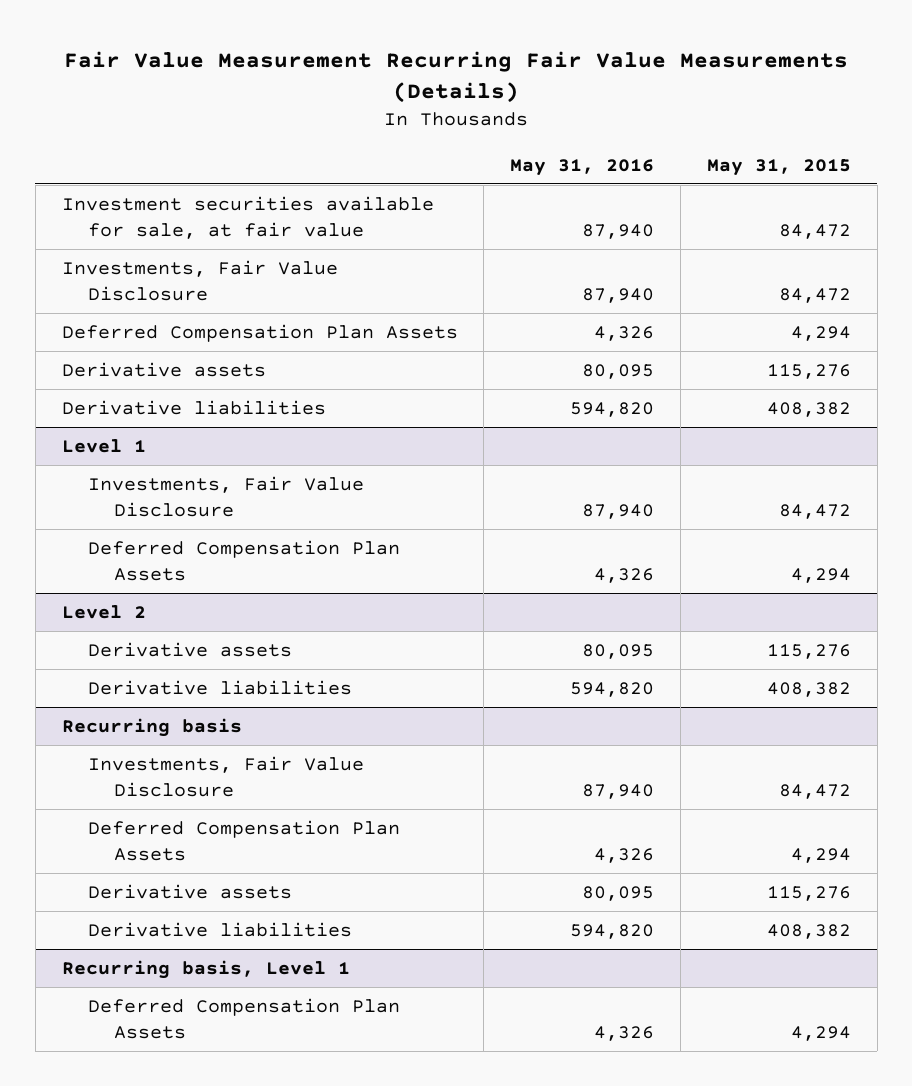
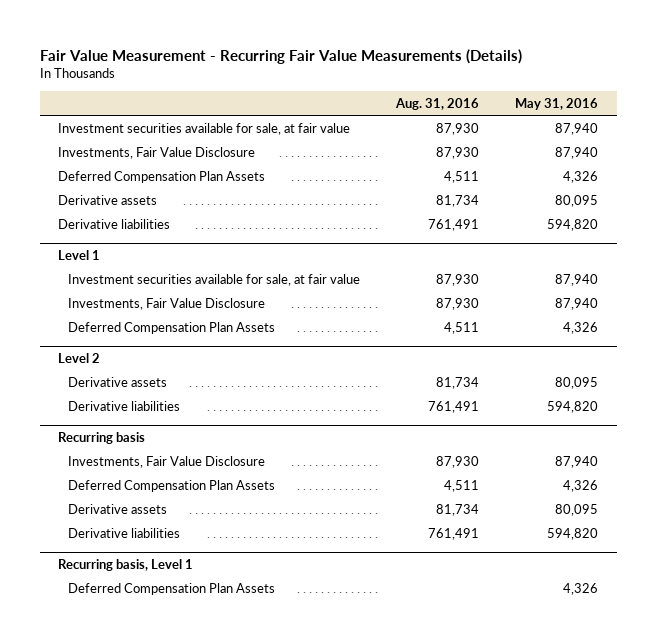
[64,50,849,103] Fair Value Measurement Recurring Fair Value Measurements (Details) -> [40,48,523,64] Fair Value Measurement - Recurring Fair Value Measurements (Details)
[706,158,851,176] May 31, 2015 -> none
none -> [395,98,480,111] Aug. 31, 2016
none -> [67,273,360,286] Investment securities available for sale, at fair value

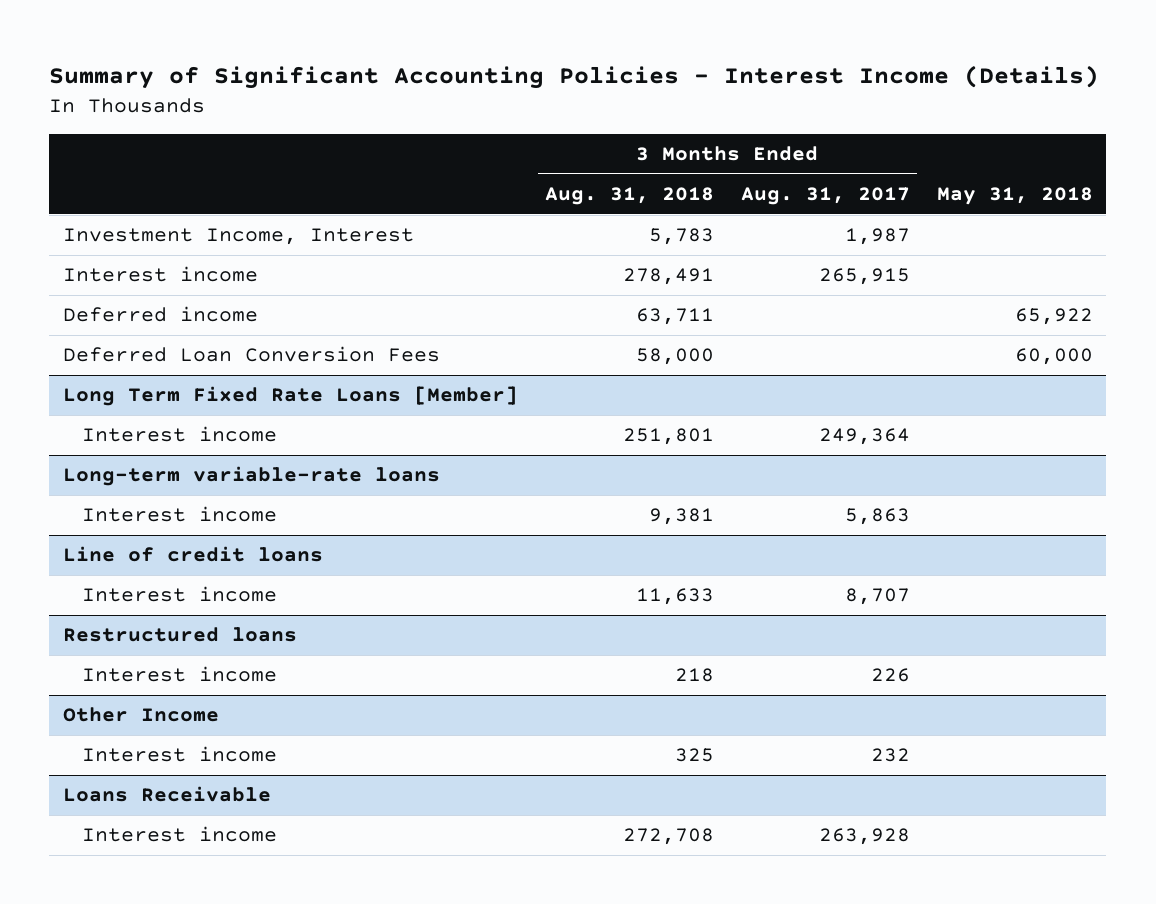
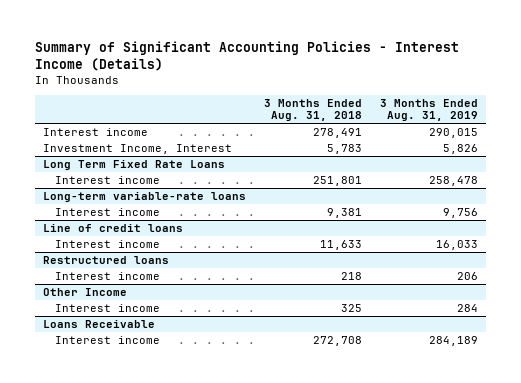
[740,187,910,206] Aug. 31, 2017 -> none
[936,187,1093,206] May 31, 2018 -> none
none -> [379,98,478,122] 3 Months Ended Aug. 31, 2019
[62,306,258,323] Deferred income -> none
[62,346,440,363] Deferred Loan Conversion Fees -> none
[62,228,414,246] Investment Income, Interest -> [43,144,233,155] Investment Income, Interest
[62,386,518,407] Long Term Fixed Rate Loans [Member] -> [43,160,226,171] Long Term Fixed Rate Loans

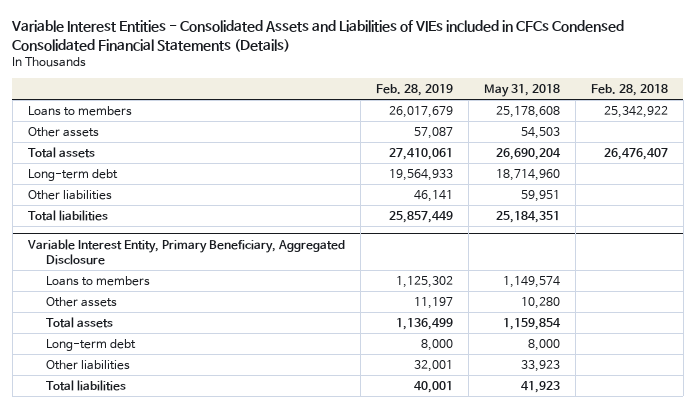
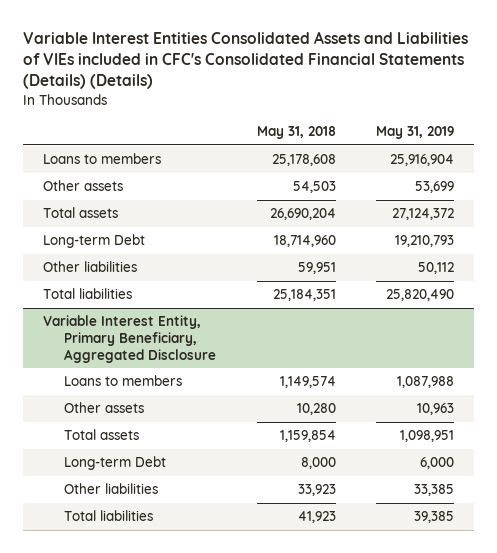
[11,19,625,52] Variable Interest Entities - Consolidated Assets and Liabilities of VIEs included in CFCs Condensed Consolidated Financial Statements (Details) -> [23,31,469,90] Variable Interest Entities Consolidated Assets and Liabilities of VIEs included in CFC's Consolidated Financial Statements (Details) (Details)
[375,83,453,96] Feb. 28, 2019 -> none
[590,83,668,96] Feb. 28, 2018 -> none
none -> [375,126,454,140] May 31, 2019
[27,169,118,182] Long-term debt -> [43,234,146,249] Long-term Debt
[46,339,137,352] Long-term debt -> [64,456,167,471] Long-term Debt

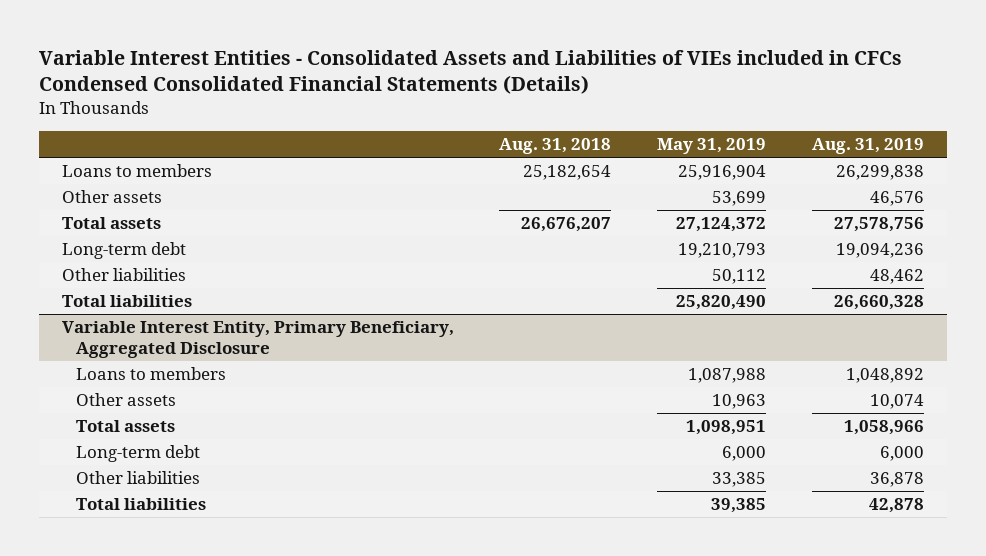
[23,31,469,90] Variable Interest Entities Consolidated Assets and Liabilities of VIEs included in CFC's Consolidated Financial Statements (Details) (Details) -> [38,49,902,95] Variable Interest Entities - Consolidated Assets and Liabilities of VIEs included in CFCs Condensed Consolidated Financial Statements (Details)
[256,126,336,140] May 31, 2018 -> none
none -> [499,138,612,155] Aug. 31, 2018
none -> [812,138,925,155] Aug. 31, 2019
[43,234,146,249] Long-term Debt -> [61,242,186,260] Long-term debt
[64,456,167,471] Long-term Debt -> [76,445,201,463] Long-term debt

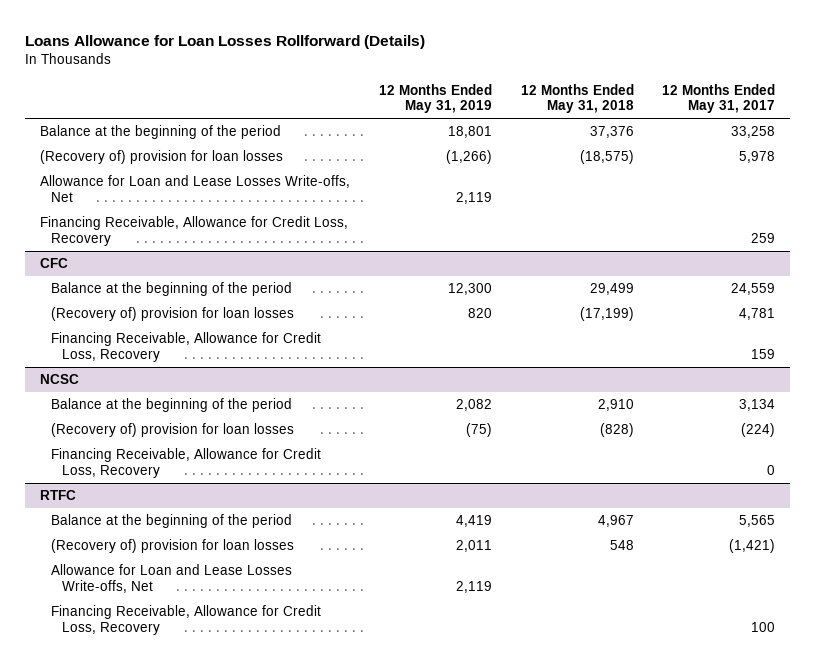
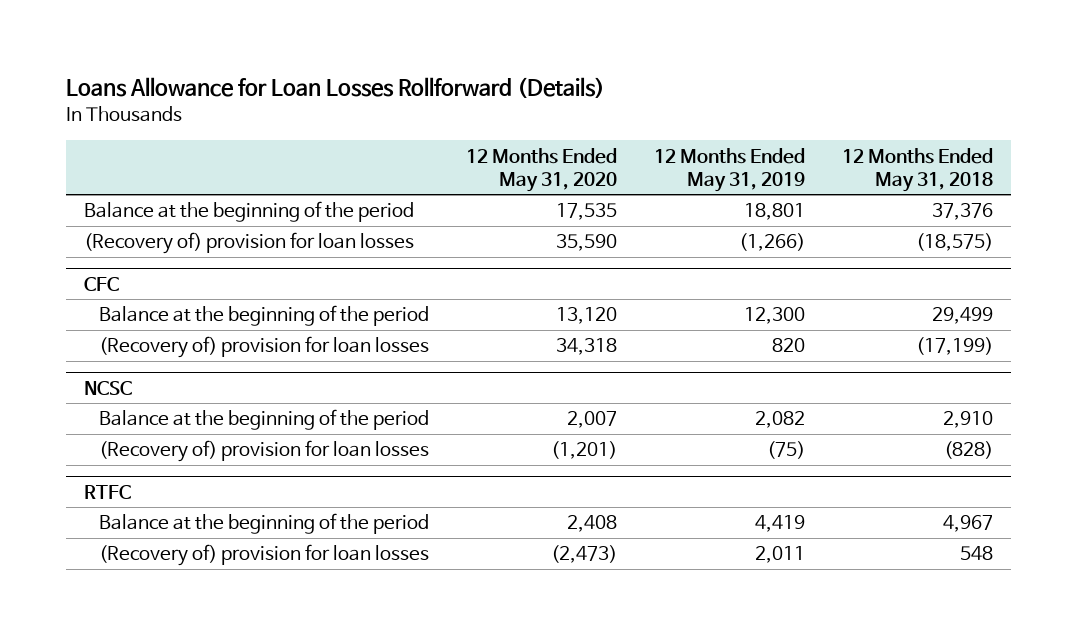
[662,83,776,114] 12 Months Ended May 31, 2017 -> none
none -> [465,147,617,192] 12 Months Ended May 31, 2020
[39,175,350,202] Allowance for Loan and Lease Losses Write-offs, Net -> none
[39,216,348,246] Financing Receivable, Allowance for Credit Loss, Recovery -> none
[50,332,321,362] Financing Receivable, Allowance for Credit Loss, Recovery -> none
[50,448,321,478] Financing Receivable, Allowance for Credit Loss, Recovery -> none
[50,564,292,593] Allowance for Loan and Lease Losses Write-offs, Net -> none
[50,605,321,635] Financing Receivable, Allowance for Credit Loss, Recovery -> none

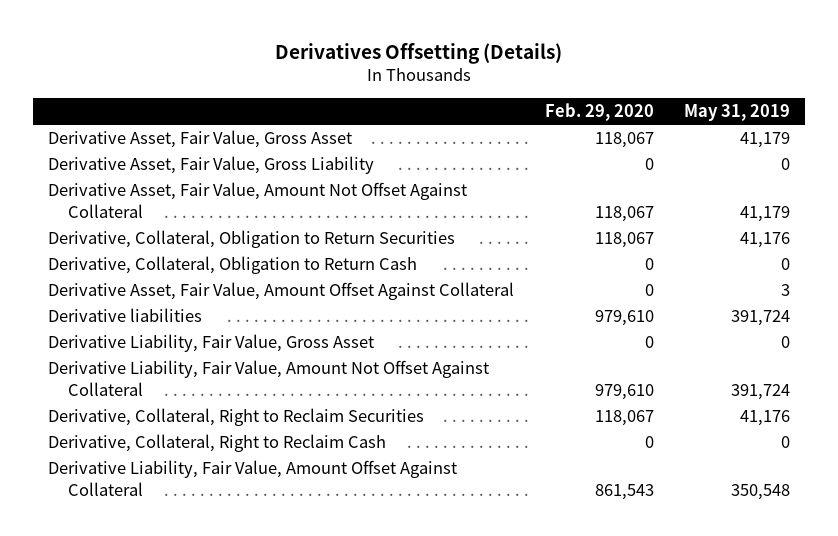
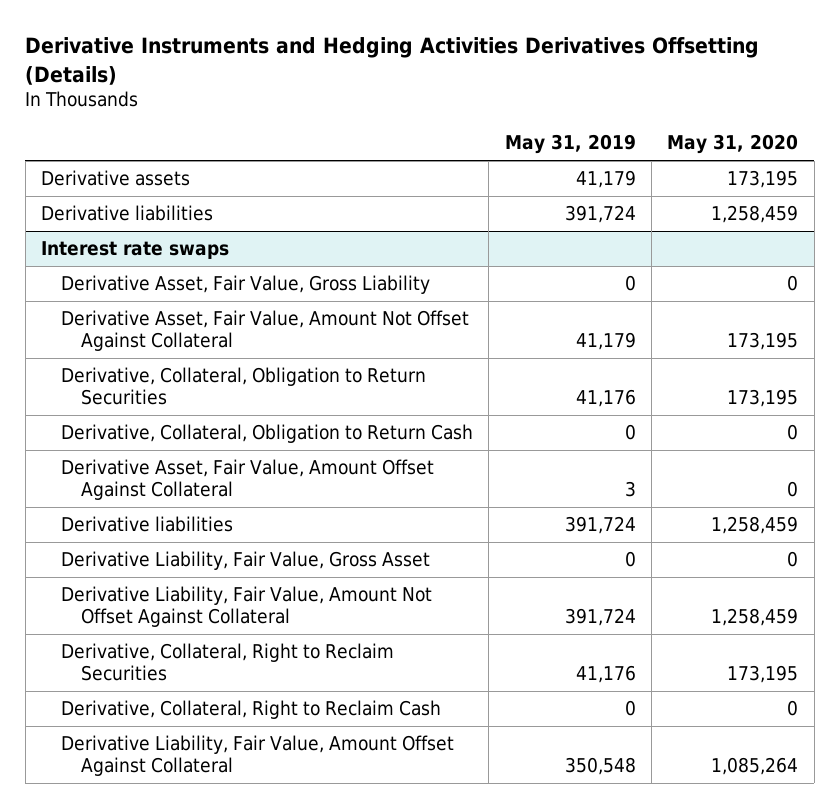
[275,42,563,64] Derivatives Offsetting (Details) -> [25,37,760,85] Derivative Instruments and Hedging Activities Derivatives Offsetting (Details)
[544,103,654,122] Feb. 29, 2020 -> none
none -> [667,134,799,155] May 31, 2020
[48,130,353,149] Derivative Asset, Fair Value, Gross Asset -> [40,170,190,187] Derivative assets
none -> [40,205,213,222] Derivative liabilities
none -> [40,241,229,260] Interest rate swaps

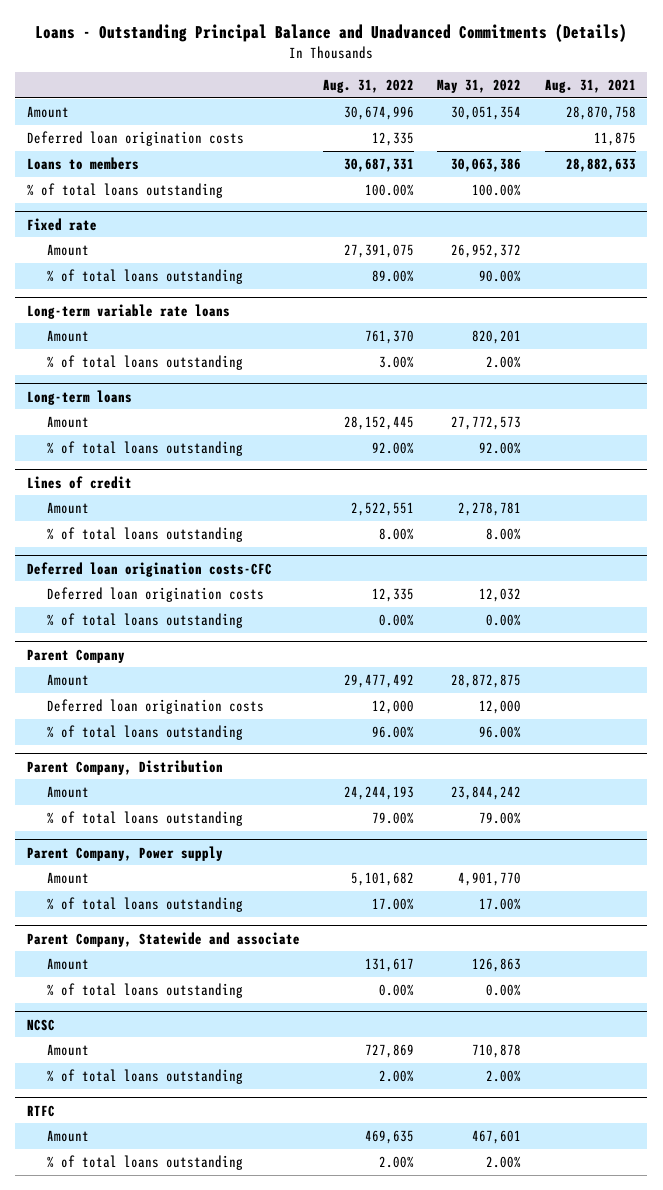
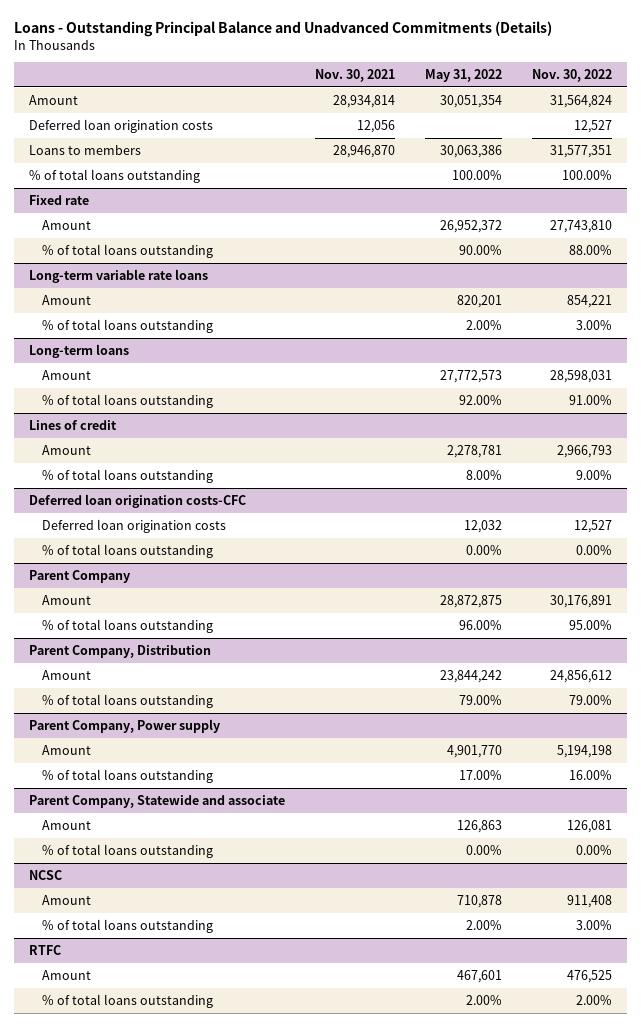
[323,79,415,94] Aug. 31, 2022 -> none
[544,79,636,94] Aug. 31, 2021 -> none
none -> [315,69,396,83] Nov. 30, 2021
none -> [532,69,613,83] Nov. 30, 2022
[47,698,265,714] Deferred loan origination costs -> none

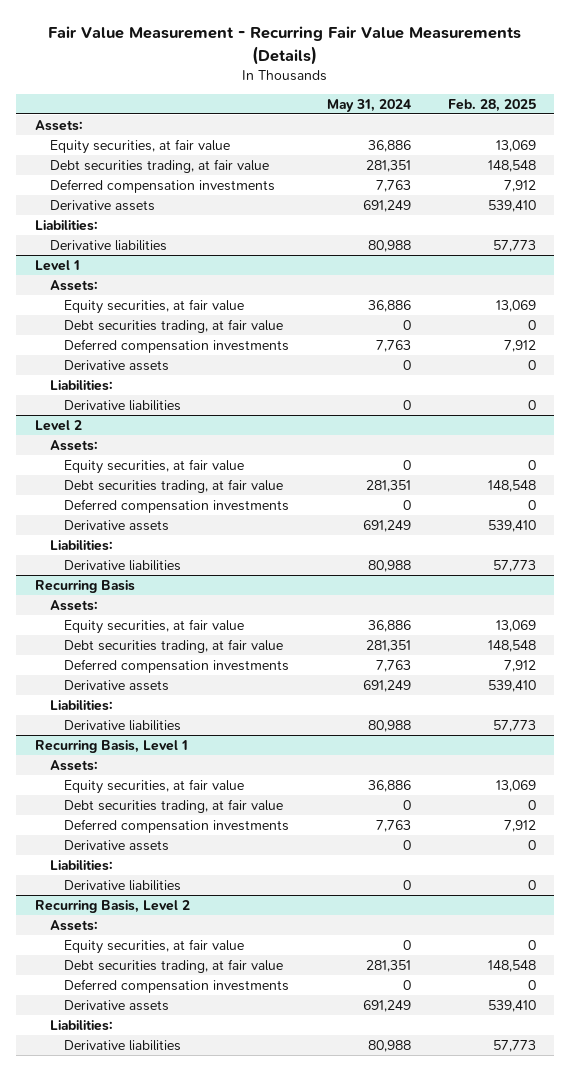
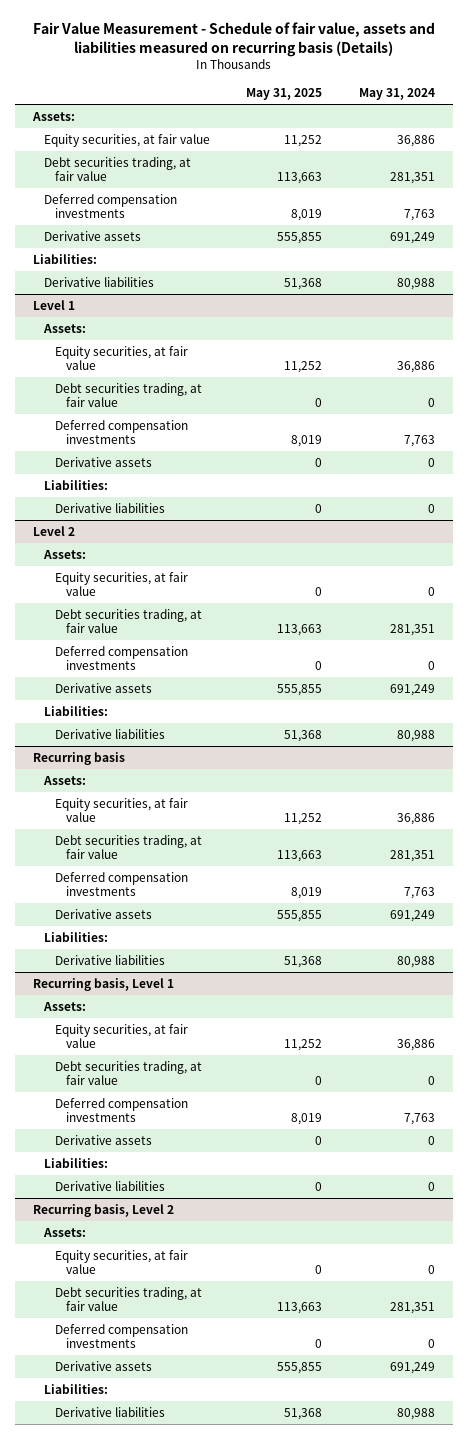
[48,26,522,65] Fair Value Measurement - Recurring Fair Value Measurements (Details) -> [32,22,435,58] Fair Value Measurement - Schedule of fair value, assets and liabilities measured on recurring basis (Details)
[447,98,536,112] Feb. 28, 2025 -> none
none -> [246,88,323,101] May 31, 2025
[35,579,136,593] Recurring Basis -> [33,751,126,765] Recurring basis
[35,739,189,753] Recurring Basis, Level 1 -> [33,977,175,991] Recurring basis, Level 1
[35,899,191,913] Recurring Basis, Level 2 -> [33,1203,175,1217] Recurring basis, Level 2

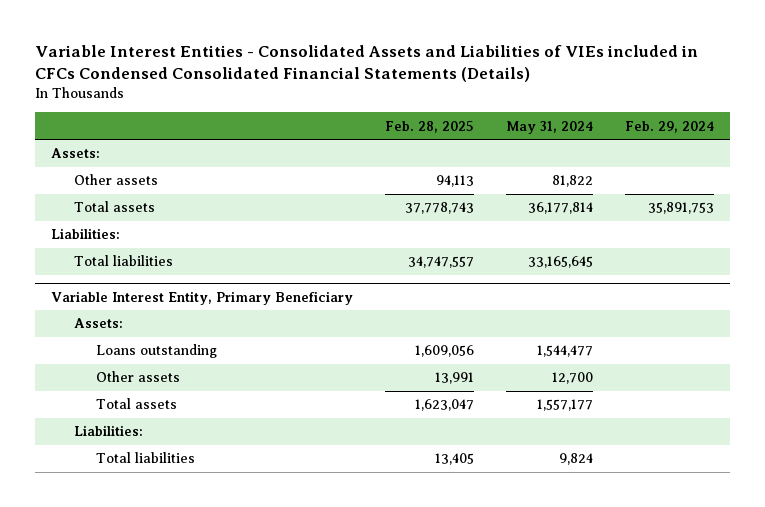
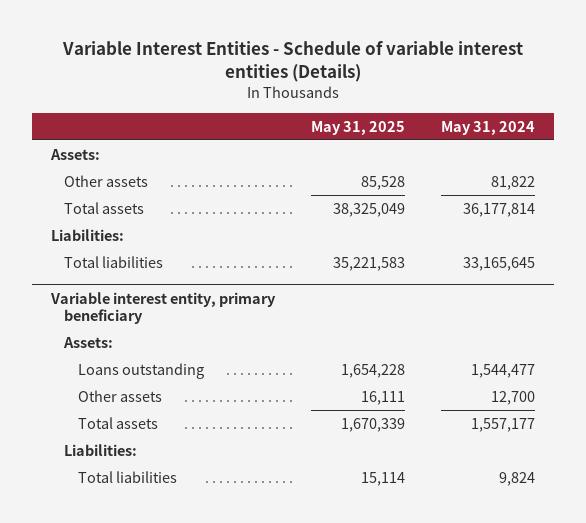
[35,45,699,83] Variable Interest Entities - Consolidated Assets and Liabilities of VIEs included in CFCs Condensed Consolidated Financial Statements (Details) -> [61,41,523,83] Variable Interest Entities - Schedule of variable interest entities (Details)
[385,120,475,133] Feb. 28, 2025 -> none
[625,120,715,133] Feb. 29, 2024 -> none
none -> [310,120,405,135] May 31, 2025
[51,290,354,305] Variable Interest Entity, Primary Beneficiary -> [49,291,276,325] Variable interest entity, primary beneficiary

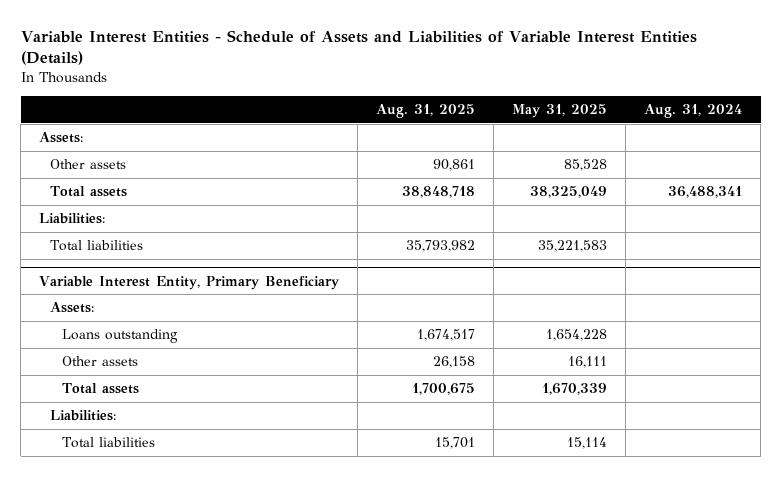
[61,41,523,83] Variable Interest Entities - Schedule of variable interest entities (Details) -> [20,30,697,66] Variable Interest Entities - Schedule of Assets and Liabilities of Variable Interest Entities (Details)
[441,120,536,135] May 31, 2024 -> none
none -> [376,104,476,119] Aug. 31, 2025
none -> [644,104,743,119] Aug. 31, 2024
[49,291,276,325] Variable interest entity, primary beneficiary -> [39,275,340,290] Variable Interest Entity, Primary Beneficiary

